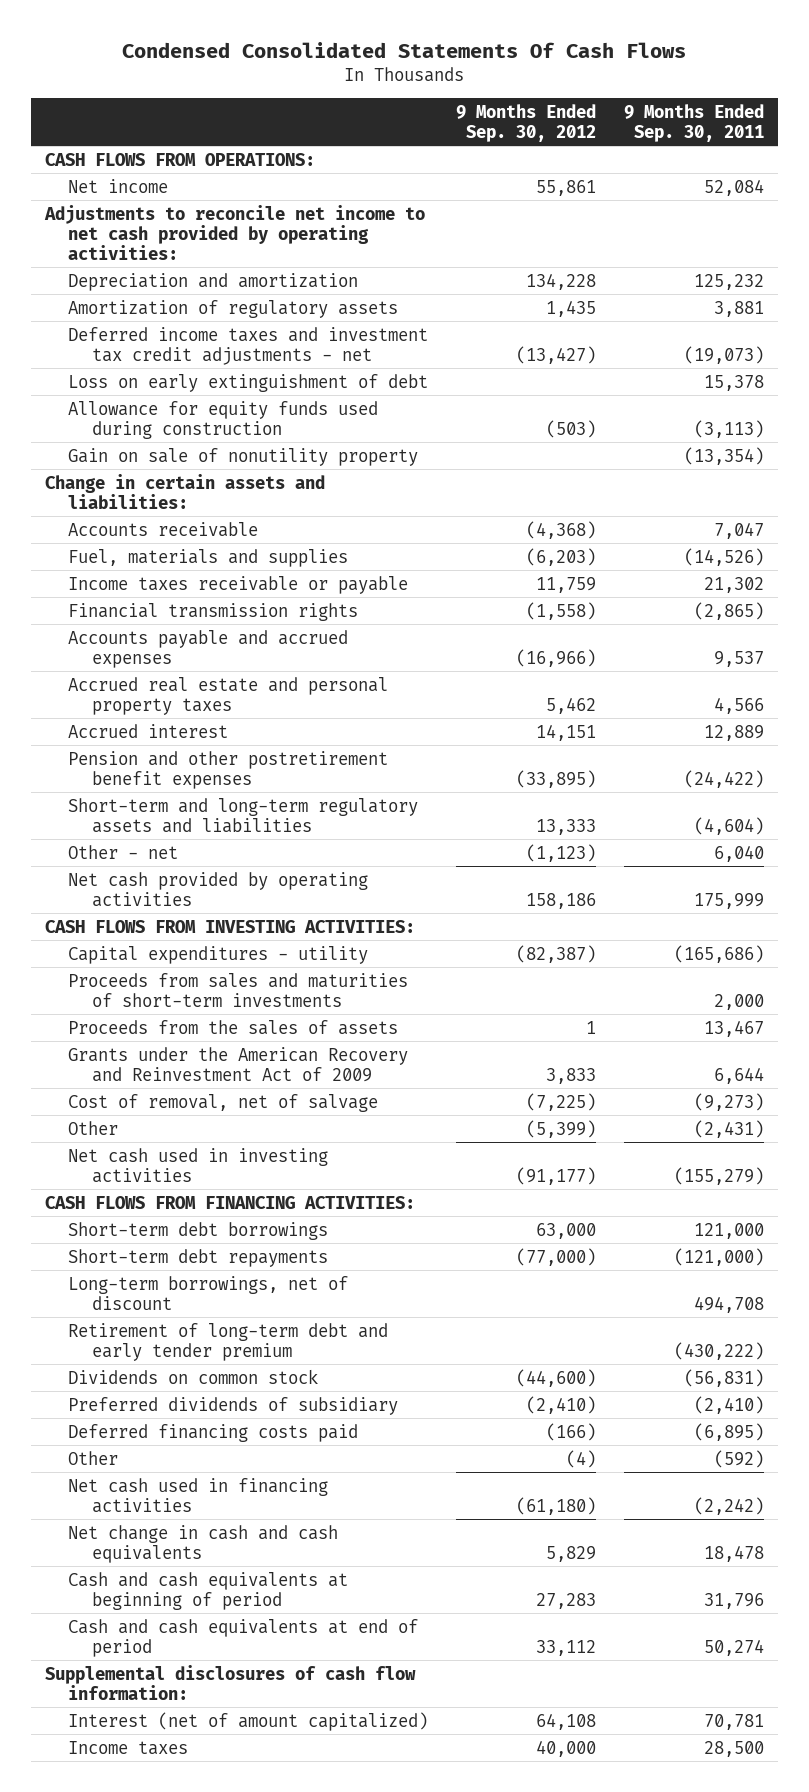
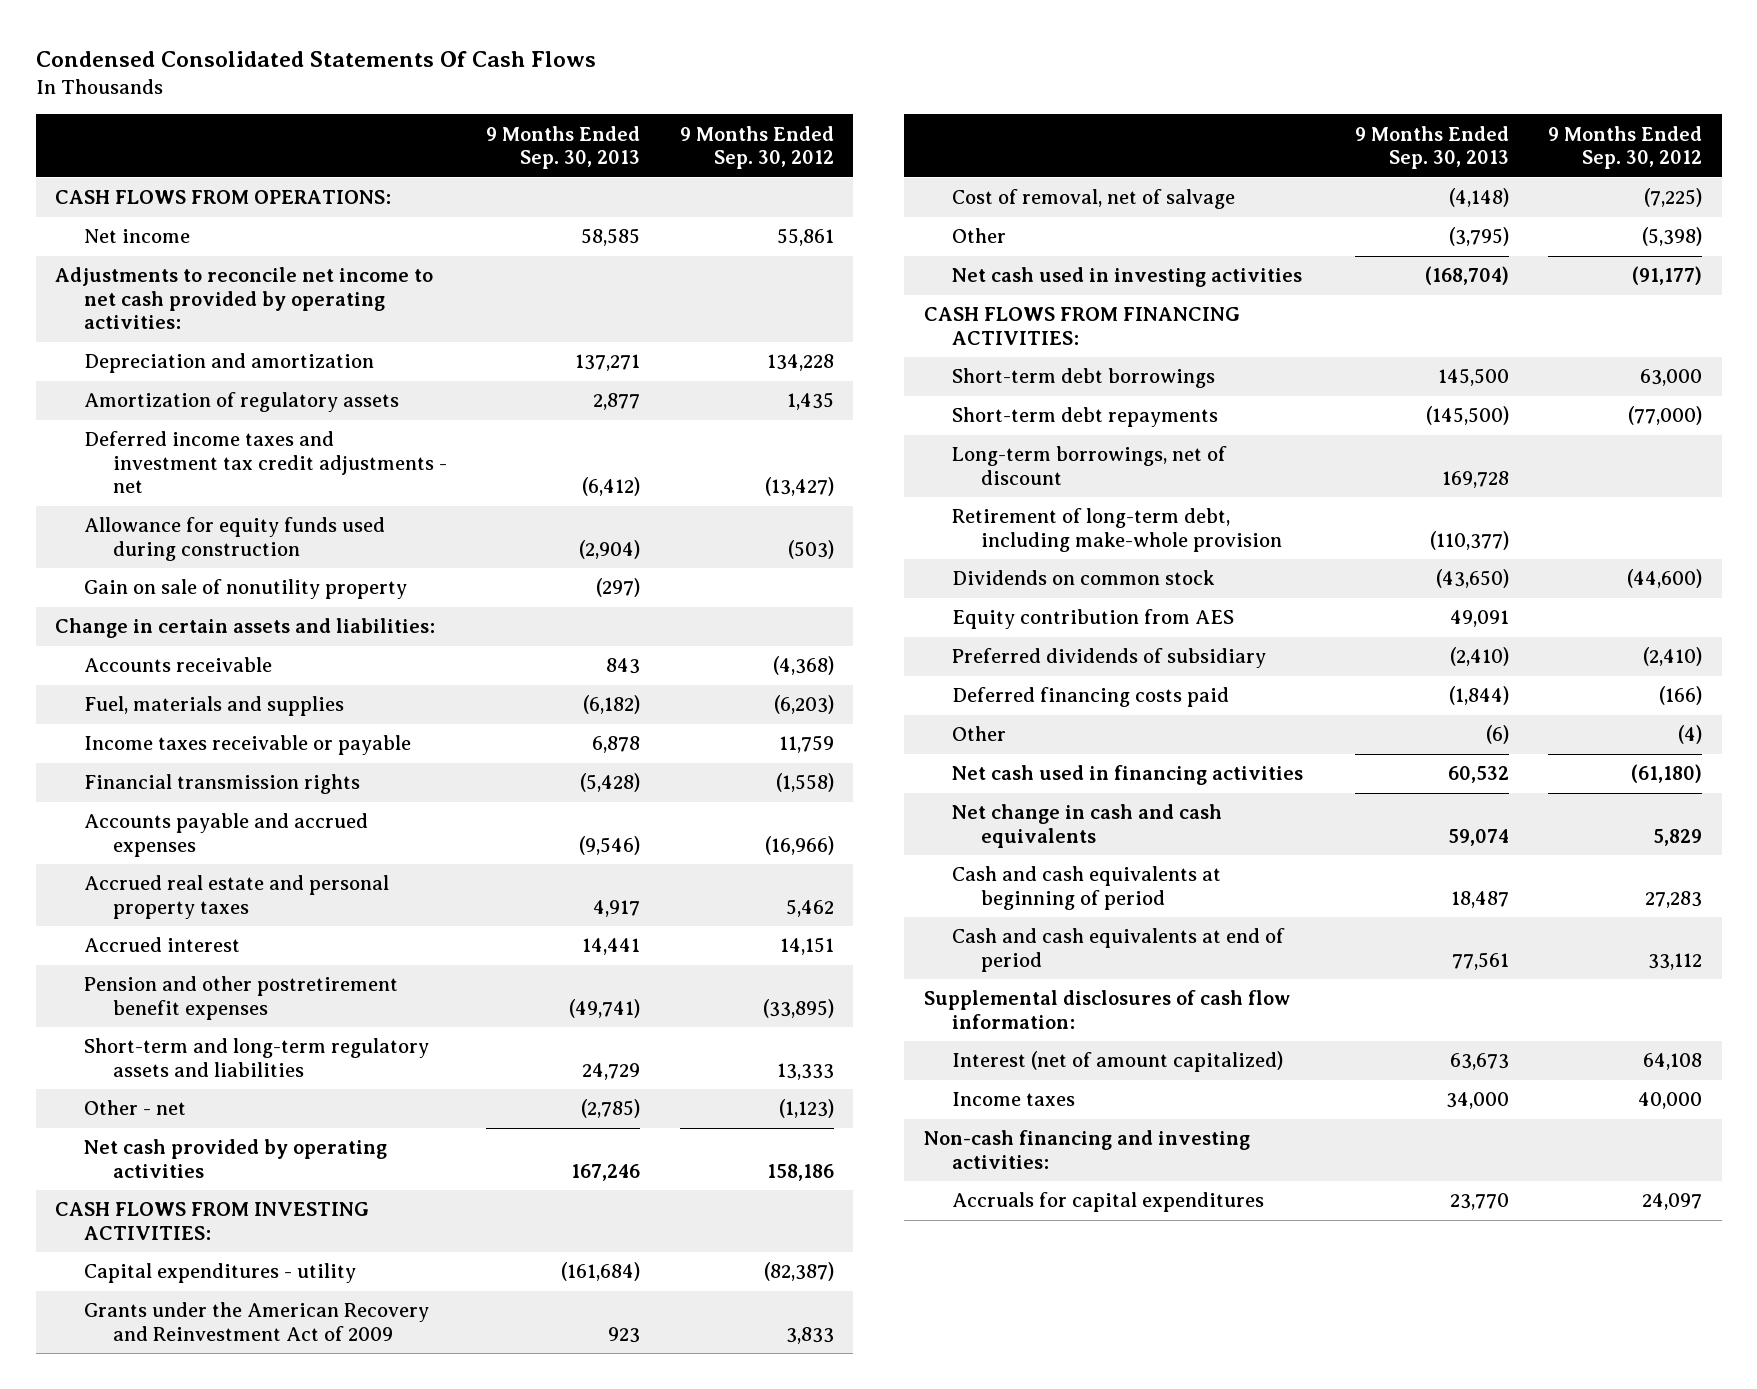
[623,103,764,142] 9 Months Ended Sep. 30, 2011 -> none
none -> [486,125,641,169] 9 Months Ended Sep. 30, 2013
[68,373,429,392] Loss on early extinguishment of debt -> none
[68,972,409,1007] Proceeds from sales and maturities of short-term investments -> none
[68,1019,399,1035] Proceeds from the sales of assets -> none
[526,1119,597,1138] (5,399) -> [1642,227,1703,247] (5,398)
[68,1322,389,1361] Retirement of long-term debt and early tender premium -> none
none -> [952,508,1283,552] Retirement of long-term debt, including make-whole provision
none -> [952,609,1235,630] Equity contribution from AES
none -> [923,1130,1250,1169] Non-cash financing and investing activities:
none -> [952,1192,1265,1213] Accruals for capital expenditures

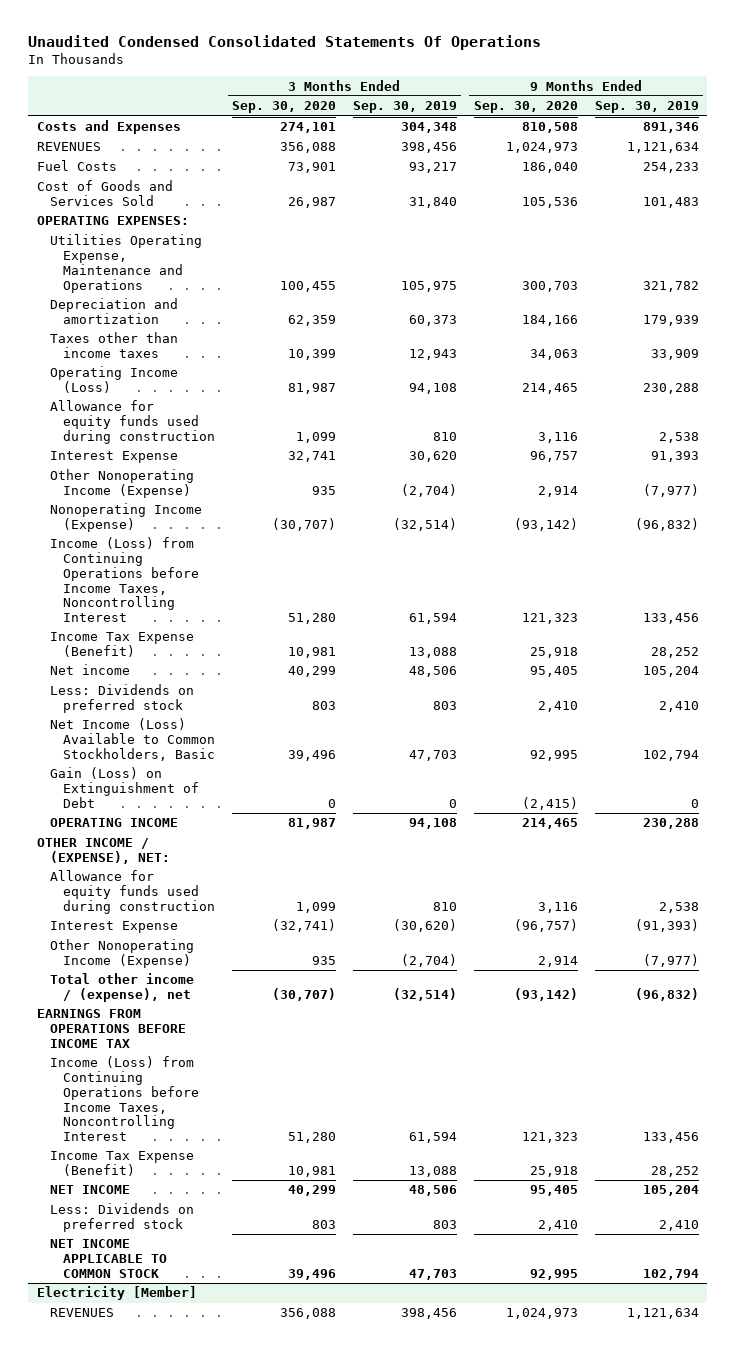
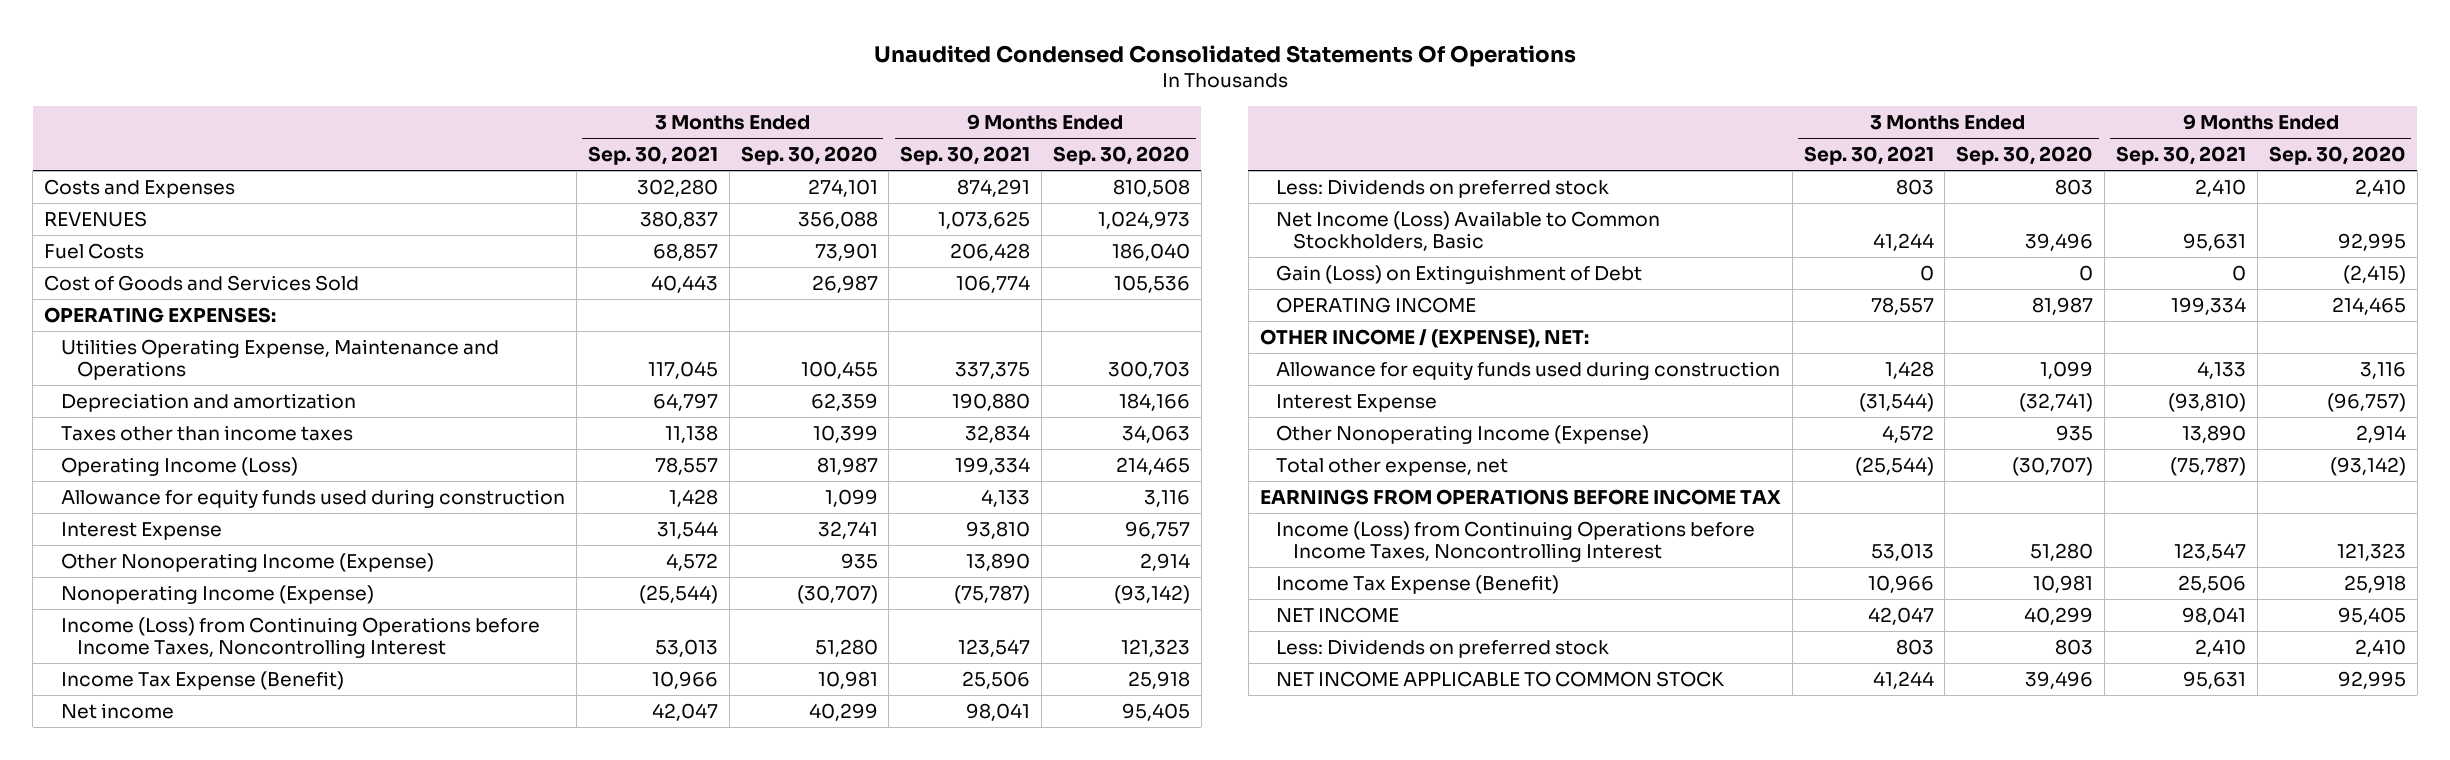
[352,101,457,114] Sep. 30, 2019 -> none
[594,101,699,114] Sep. 30, 2019 -> none
none -> [587,146,718,166] Sep. 30, 2021
none -> [900,146,1031,166] Sep. 30, 2021
[49,973,194,1003] Total other income / (expense), net -> [1276,457,1509,476] Total other expense, net
[36,1286,197,1301] Electricity [Member] -> none
[49,1308,114,1318] REVENUES -> none

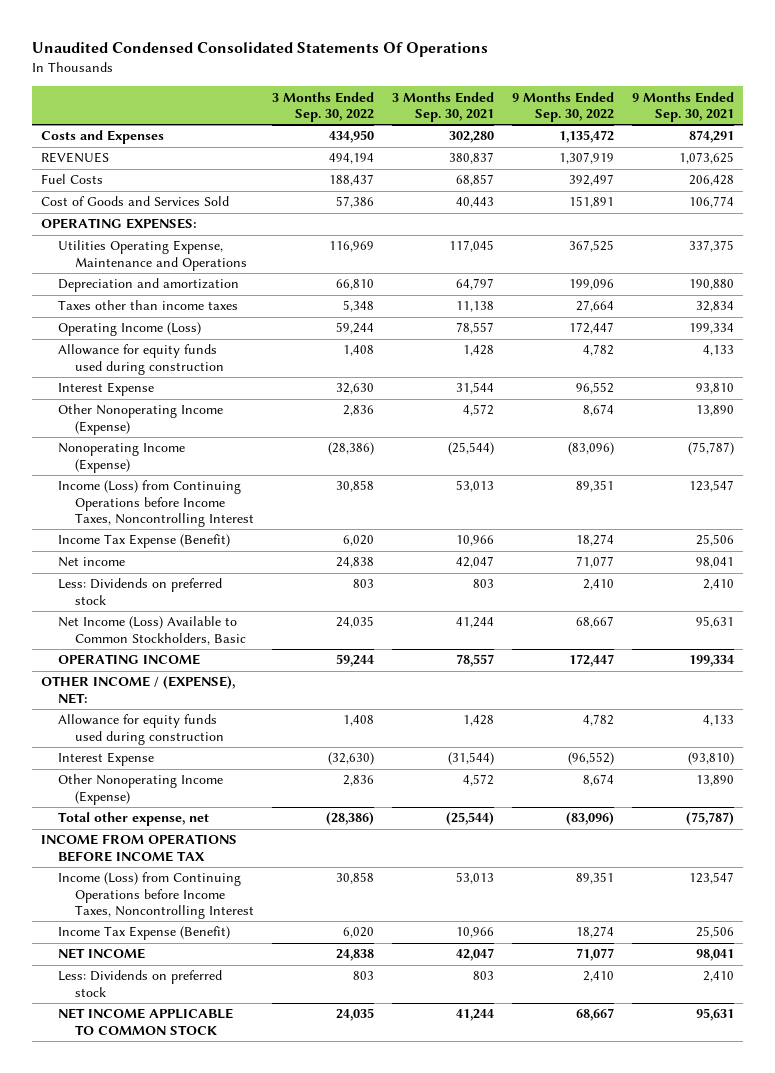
[740,146,878,166] Sep. 30, 2020 -> none
[1053,146,1191,166] Sep. 30, 2020 -> none
none -> [271,91,374,122] 3 Months Ended Sep. 30, 2022
none -> [512,91,615,122] 9 Months Ended Sep. 30, 2022
[1276,264,1643,284] Gain (Loss) on Extinguishment of Debt -> none
[1259,488,1781,505] EARNINGS FROM OPERATIONS BEFORE INCOME TAX -> [40,834,237,862] INCOME FROM OPERATIONS BEFORE INCOME TAX

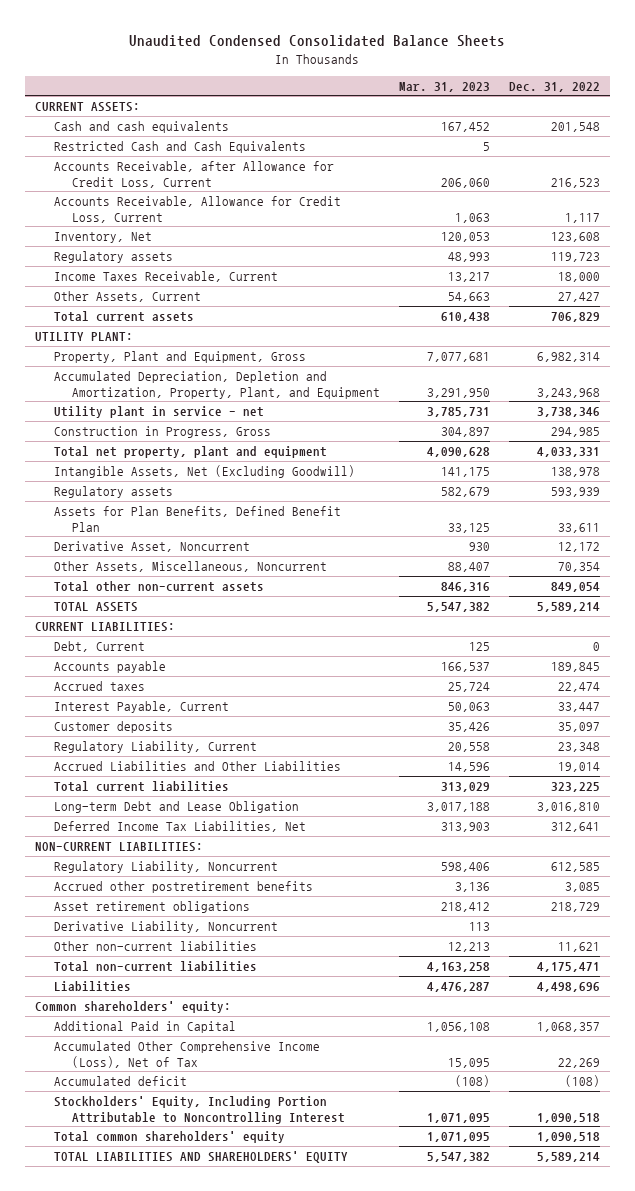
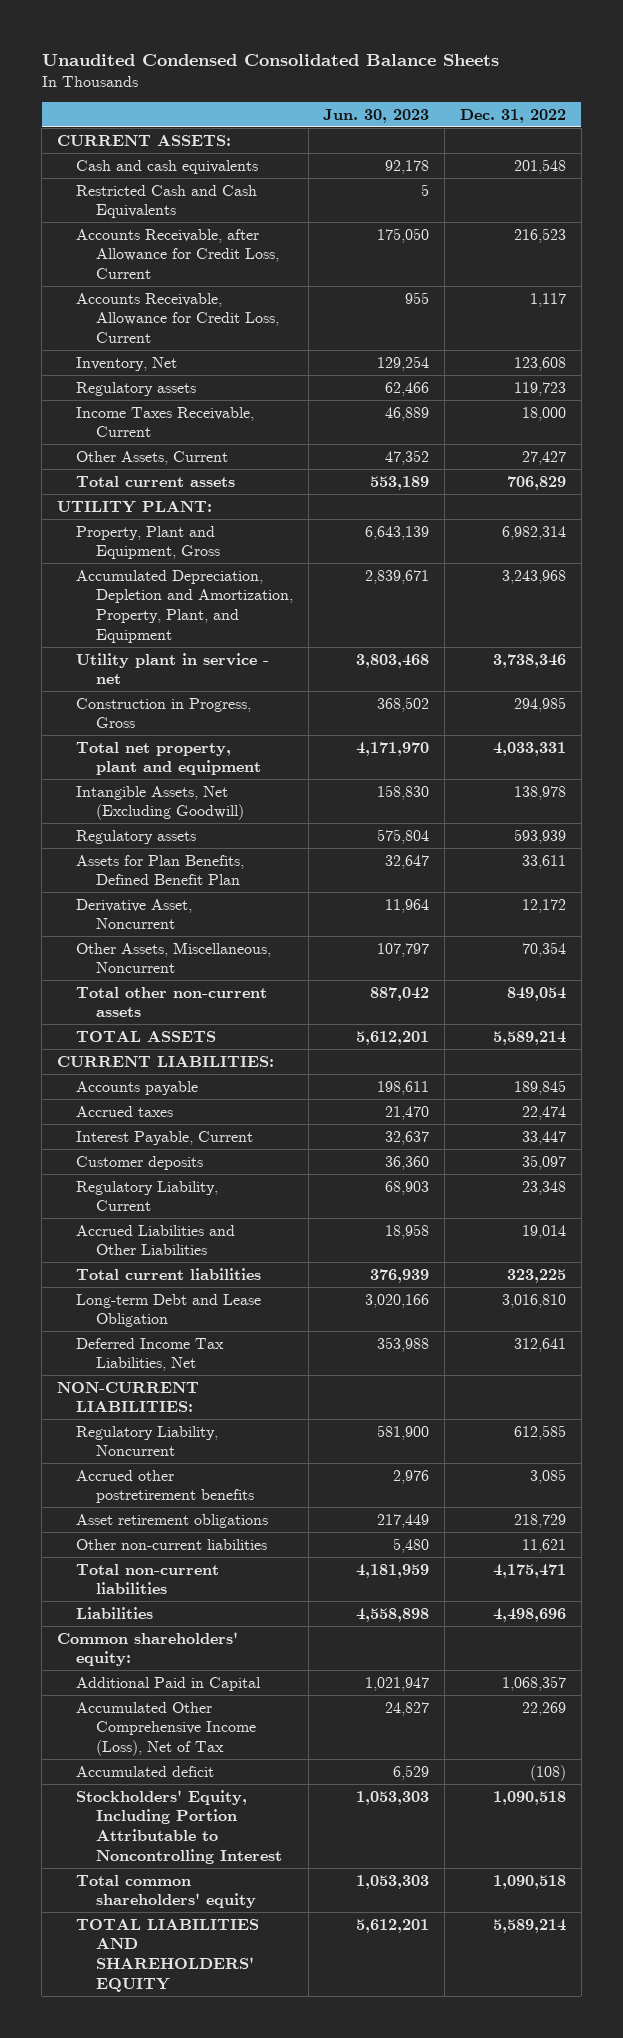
[399,81,491,92] Mar. 31, 2023 -> none
none -> [323,108,430,123] Jun. 30, 2023
[53,641,145,653] Debt, Current -> none
[53,921,278,934] Derivative Liability, Noncurrent -> none

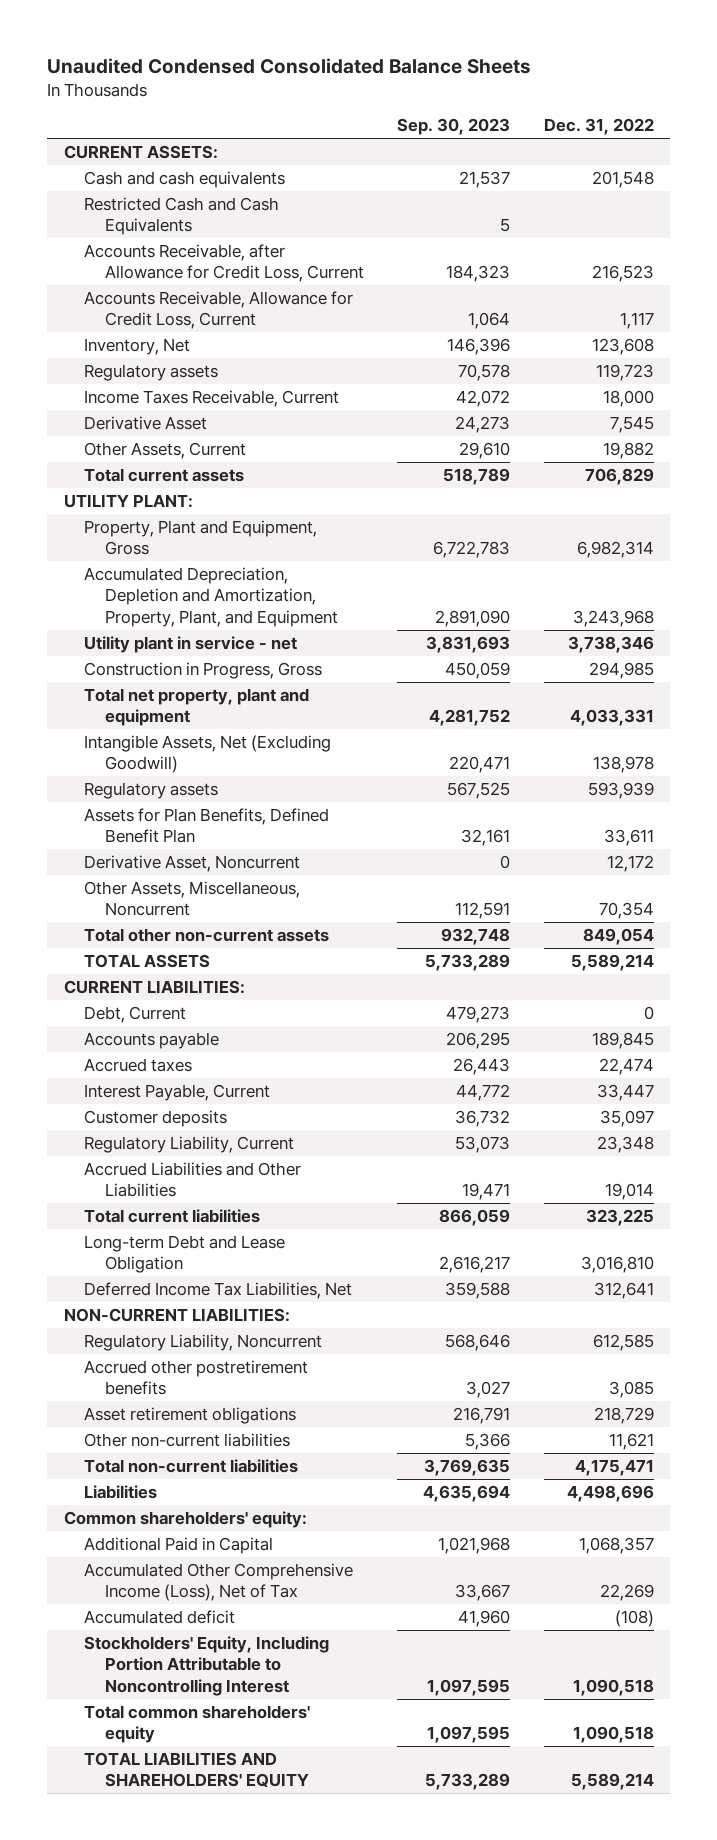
[323,108,430,123] Jun. 30, 2023 -> none
none -> [397,118,511,136] Sep. 30, 2023
none -> [84,415,208,430] Derivative Asset
[522,450,567,465] 27,427 -> [602,441,654,459] 19,882
none -> [84,1005,187,1023] Debt, Current

